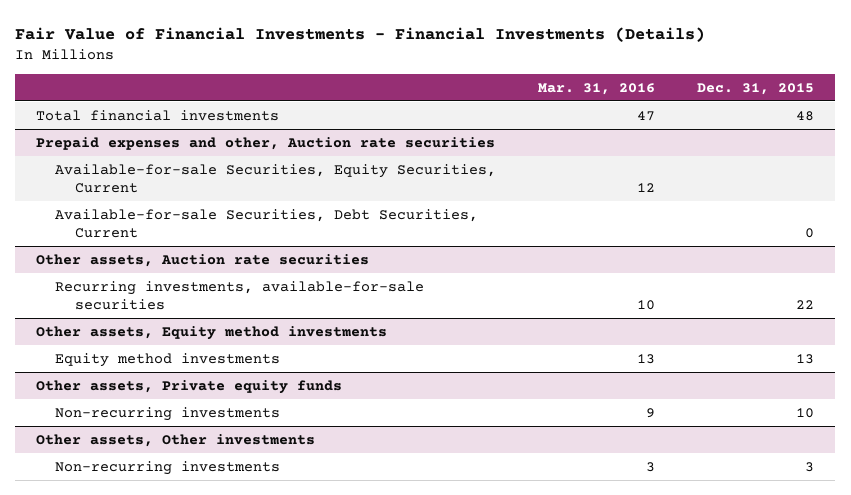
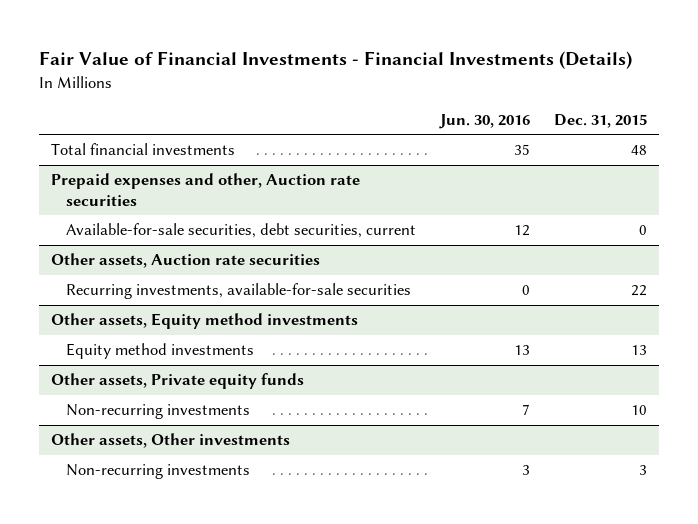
[538,82,656,95] Mar. 31, 2016 -> none
none -> [438,113,530,129] Jun. 30, 2016
[55,163,497,193] Available-for-sale Securities, Equity Securities, Current -> none
[55,208,479,238] Available-for-sale Securities, Debt Securities, Current -> [65,223,416,239] Available-for-sale securities, debt securities, current

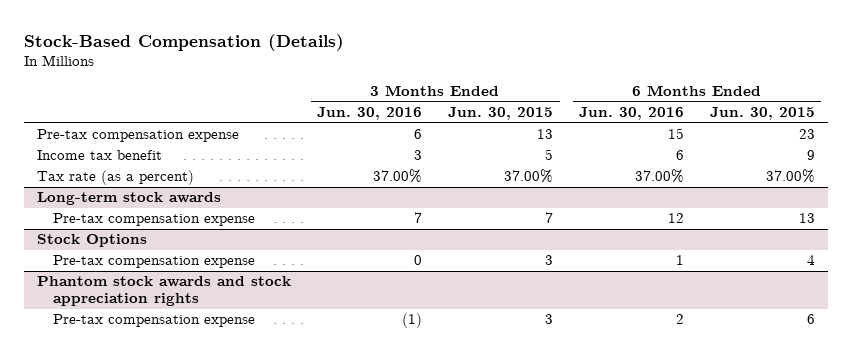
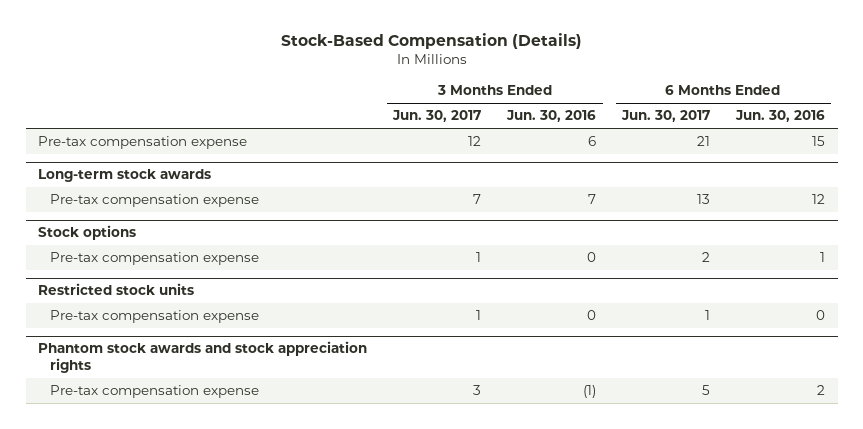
[448,107,554,121] Jun. 30, 2015 -> none
[709,107,815,121] Jun. 30, 2015 -> none
none -> [392,110,482,123] Jun. 30, 2017
none -> [621,110,711,123] Jun. 30, 2017
[37,150,163,161] Income tax benefit -> none
[37,170,195,186] Tax rate (as a percent) -> none
[37,234,148,248] Stock Options -> [38,225,137,241] Stock options
none -> [38,283,195,296] Restricted stock units
none -> [50,310,260,324] Pre-tax compensation expense

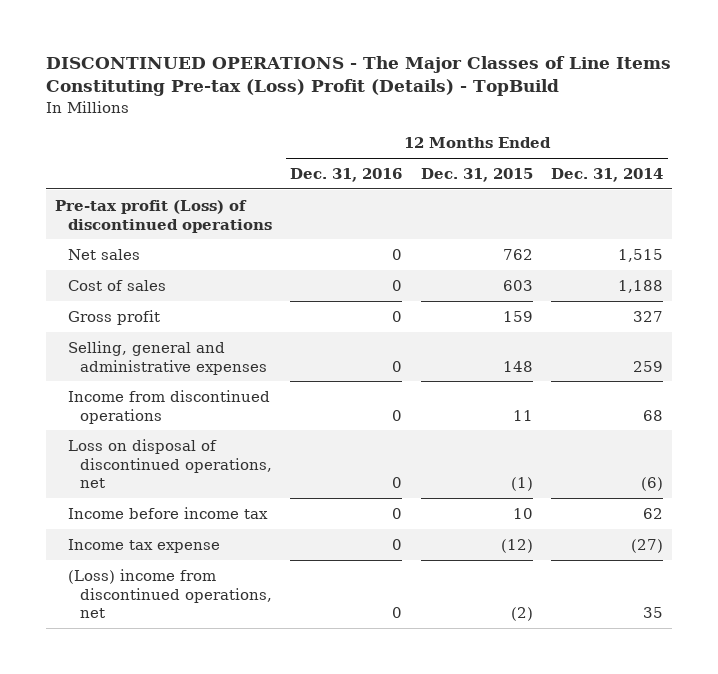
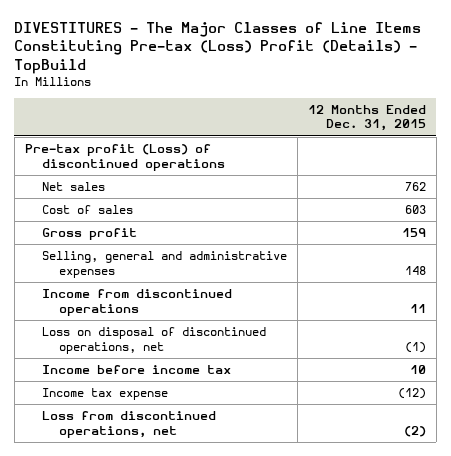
[45,56,671,97] DISCONTINUED OPERATIONS - The Major Classes of Line Items Constituting Pre-tax (Loss) Profit (Details) - TopBuild -> [14,21,422,74] DIVESTITURES - The Major Classes of Line Items Constituting Pre-tax (Loss) Profit (Details) - TopBuild
[290,168,403,183] Dec. 31, 2016 -> none
[551,168,664,183] Dec. 31, 2014 -> none
[67,568,272,619] (Loss) income from discontinued operations, net -> [41,411,216,438] Loss from discontinued operations, net

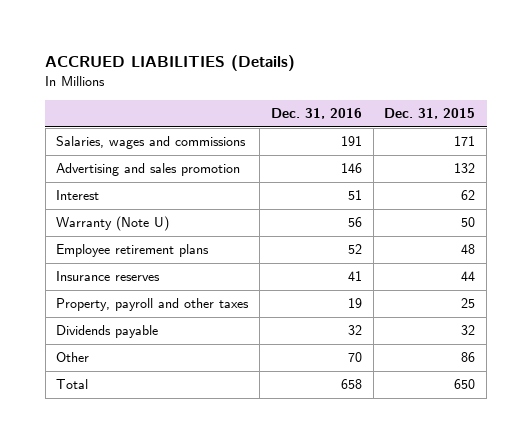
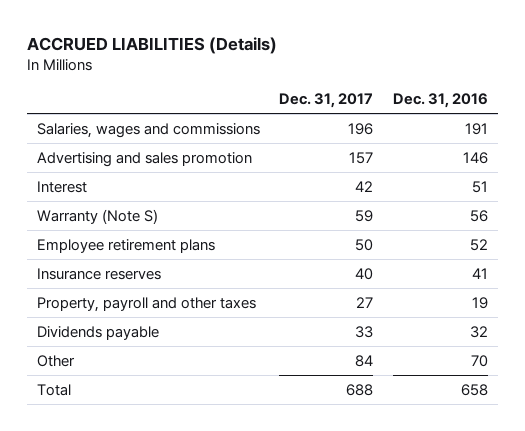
[384,108,476,120] Dec. 31, 2015 -> none
none -> [279,93,374,109] Dec. 31, 2017
[56,216,170,232] Warranty (Note U) -> [36,208,158,224] Warranty (Note S)

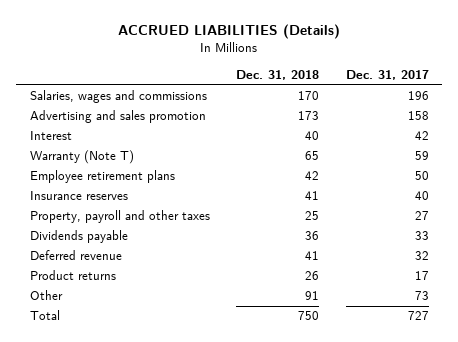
[392,93,488,109] Dec. 31, 2016 -> none
none -> [236,69,320,80] Dec. 31, 2018
[349,151,374,164] 157 -> [407,111,429,121] 158
[36,208,158,224] Warranty (Note S) -> [29,150,134,165] Warranty (Note T)
none -> [29,250,122,261] Deferred revenue
none -> [29,270,116,281] Product returns
[355,354,374,367] 84 -> [414,291,429,301] 73
[346,383,374,396] 688 -> [407,311,429,321] 727

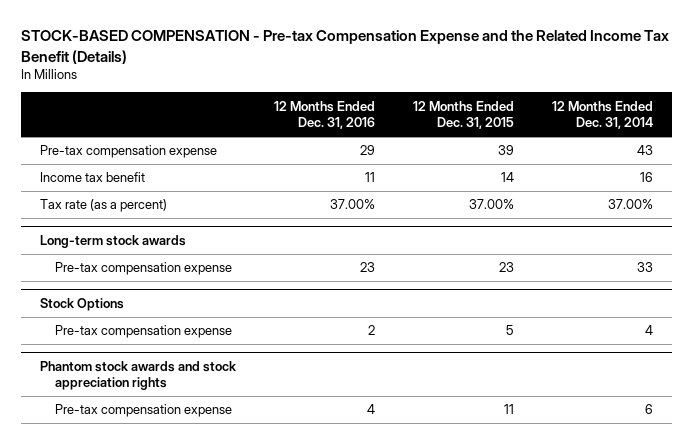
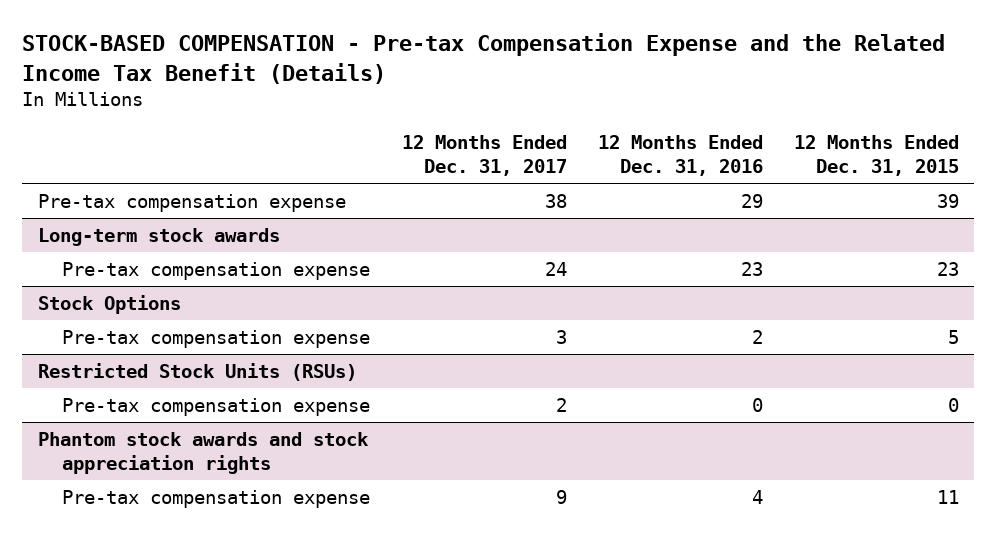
[551,100,653,130] 12 Months Ended Dec. 31, 2014 -> none
none -> [401,135,567,177] 12 Months Ended Dec. 31, 2017
[39,172,145,183] Income tax benefit -> none
[39,199,167,213] Tax rate (as a percent) -> none
none -> [37,362,357,381] Restricted Stock Units (RSUs)
none -> [62,397,371,416] Pre-tax compensation expense

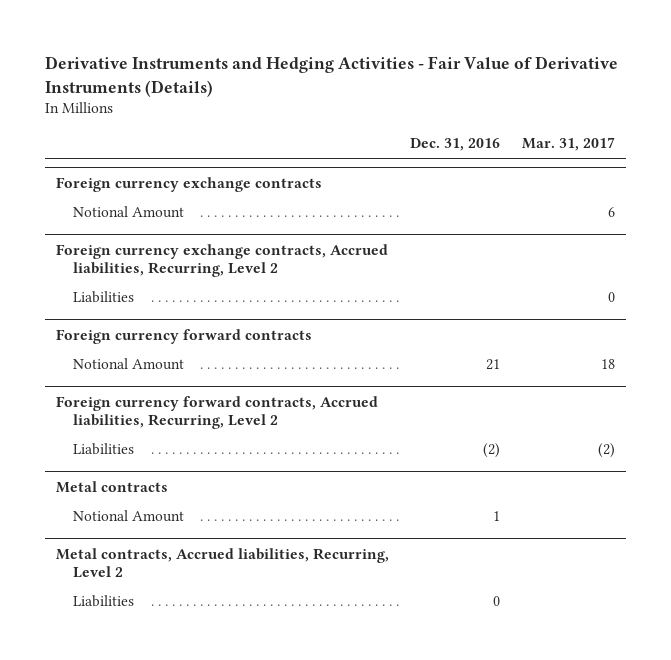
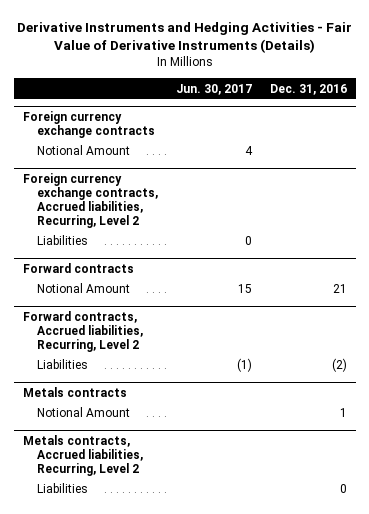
[521,137,615,152] Mar. 31, 2017 -> none
none -> [175,83,252,95] Jun. 30, 2017
[55,328,312,344] Foreign currency forward contracts -> [22,263,134,274] Forward contracts
[55,395,378,429] Foreign currency forward contracts, Accrued liabilities, Recurring, Level 2 -> [22,311,144,352] Forward contracts, Accrued liabilities, Recurring, Level 2
[55,480,168,493] Metal contracts -> [22,387,127,398] Metals contracts
[55,547,389,578] Metal contracts, Accrued liabilities, Recurring, Level 2 -> [22,435,144,476] Metals contracts, Accrued liabilities, Recurring, Level 2

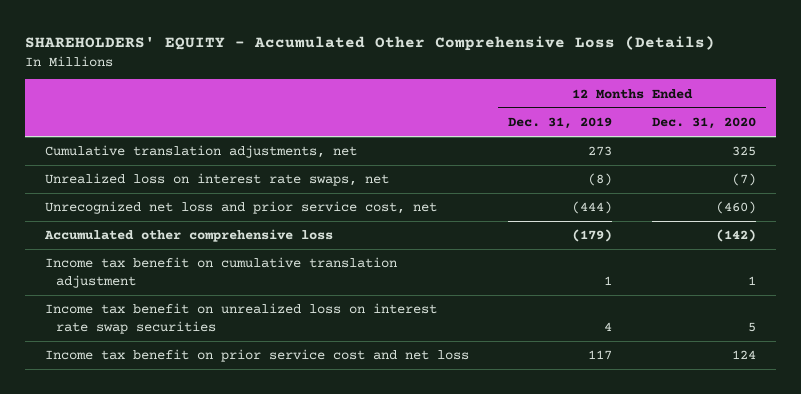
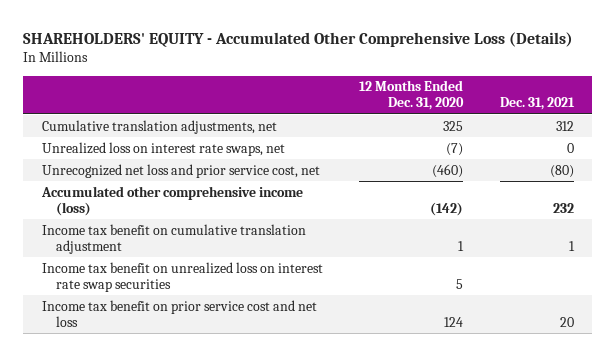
[508,117,613,130] Dec. 31, 2019 -> none
none -> [500,97,576,111] Dec. 31, 2021
[43,229,333,243] Accumulated other comprehensive loss -> [40,185,303,216] Accumulated other comprehensive income (loss)

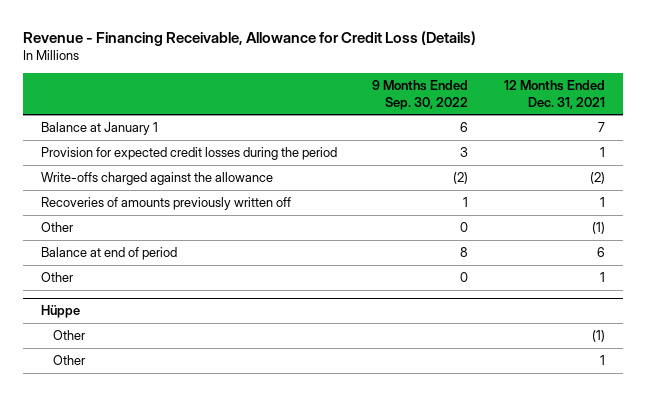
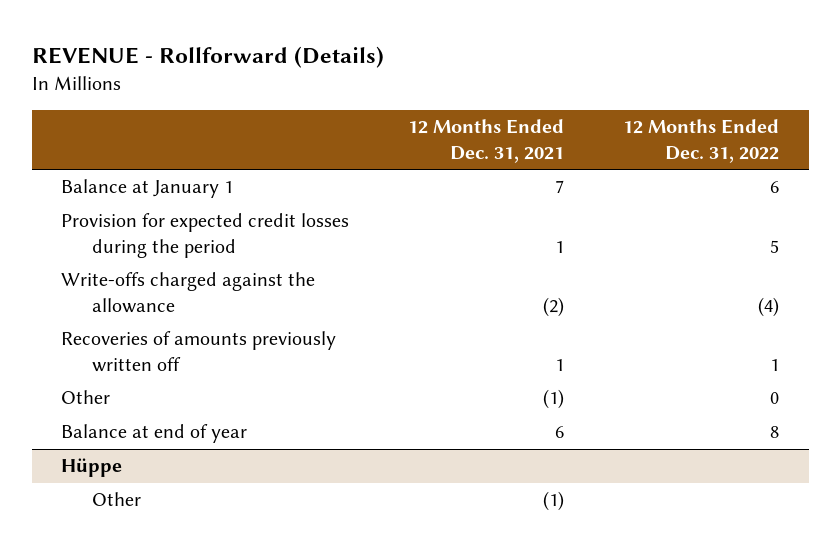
[22,30,476,46] Revenue - Financing Receivable, Allowance for Credit Loss (Details) -> [31,45,384,68] REVENUE - Rollforward (Details)
[372,80,469,110] 9 Months Ended Sep. 30, 2022 -> none
none -> [623,119,780,163] 12 Months Ended Dec. 31, 2022
[40,271,73,282] Other -> none
[40,246,177,260] Balance at end of period -> [61,424,248,444] Balance at end of year
[52,354,85,365] Other -> none

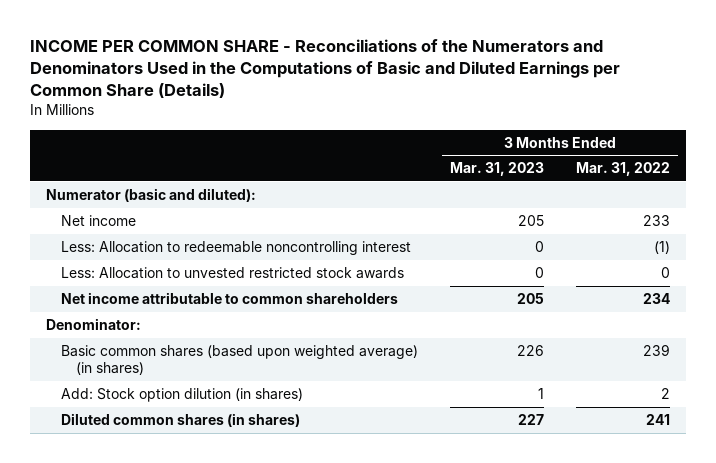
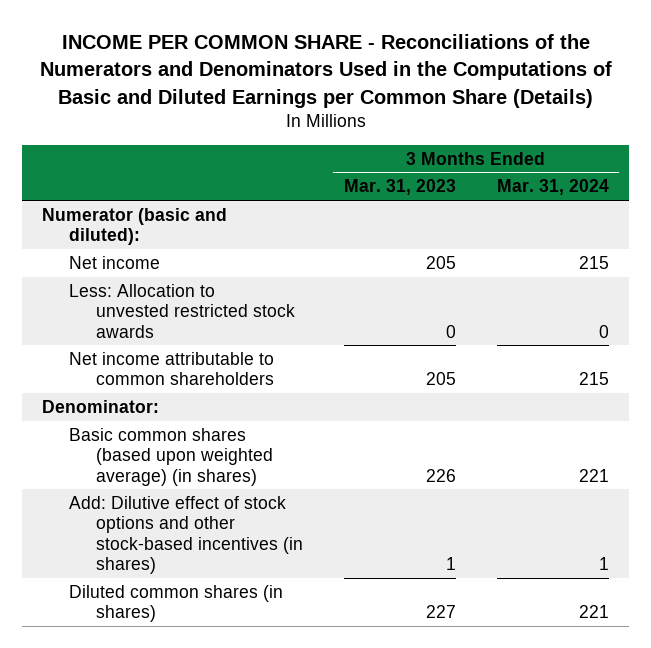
[576,162,671,177] Mar. 31, 2022 -> none
none -> [496,179,609,196] Mar. 31, 2024
[61,240,412,255] Less: Allocation to redeemable noncontrolling interest -> none
[61,387,304,402] Add: Stock option dilution (in shares) -> [68,495,303,575] Add: Dilutive effect of stock options and other stock-based incentives (in shares)

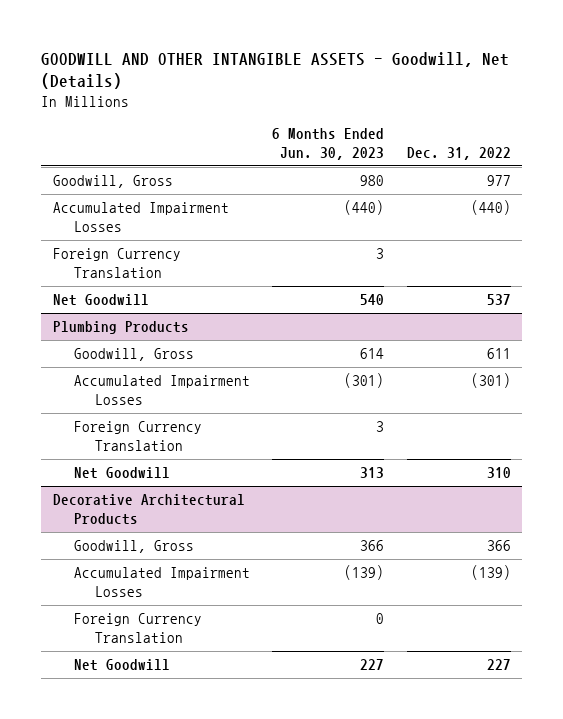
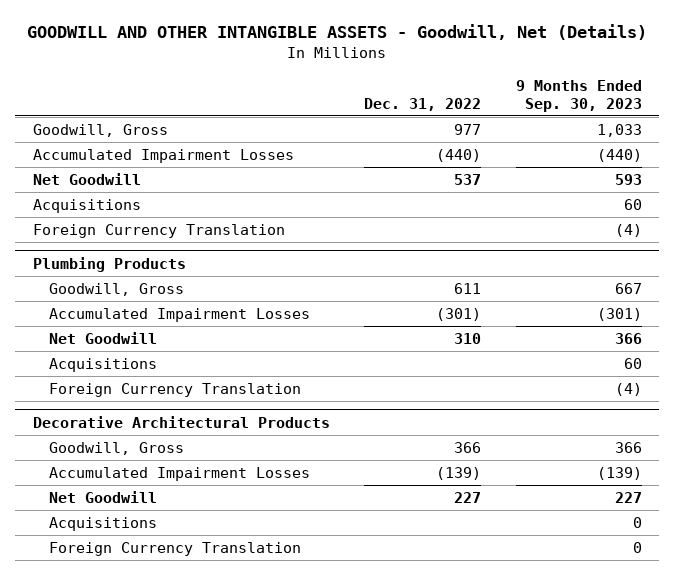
[272,128,385,160] 6 Months Ended Jun. 30, 2023 -> none
none -> [515,79,642,112] 9 Months Ended Sep. 30, 2023
none -> [32,198,141,213] Acquisitions
[52,248,181,278] Foreign Currency Translation -> [32,223,285,238] Foreign Currency Translation
none -> [48,357,157,372] Acquisitions
[73,421,202,451] Foreign Currency Translation -> [48,382,301,397] Foreign Currency Translation
none -> [48,516,157,531] Acquisitions
[73,613,202,643] Foreign Currency Translation -> [48,541,301,556] Foreign Currency Translation

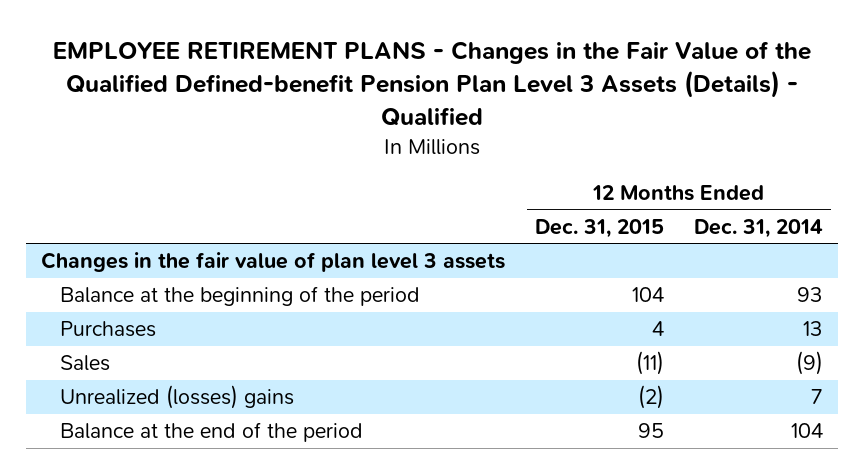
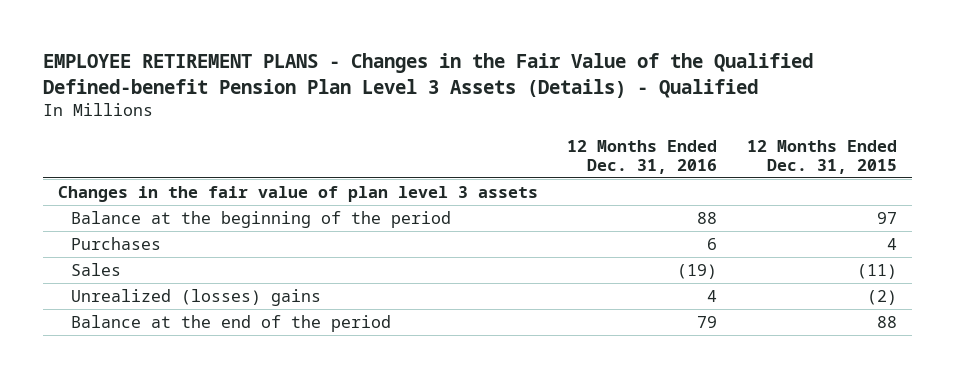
[694,218,824,238] Dec. 31, 2014 -> none
none -> [567,139,718,174] 12 Months Ended Dec. 31, 2016
[631,287,664,303] 104 -> [876,211,897,224] 97
[637,423,664,439] 95 -> [876,315,897,328] 88

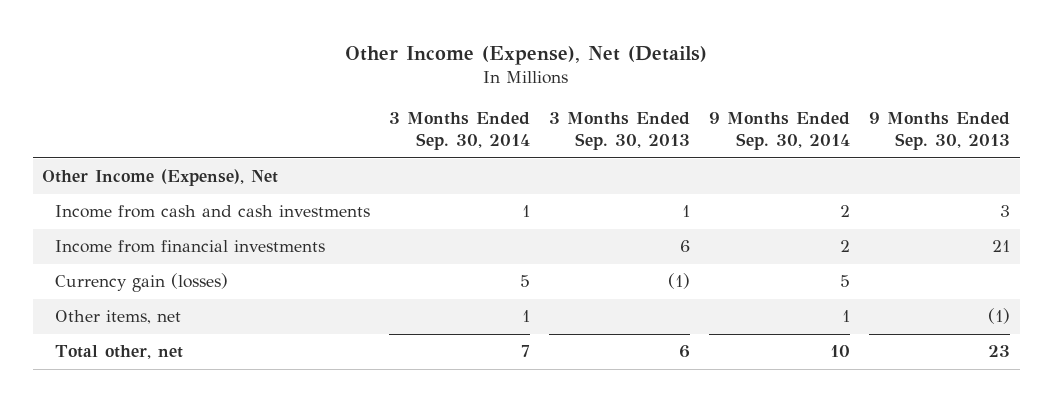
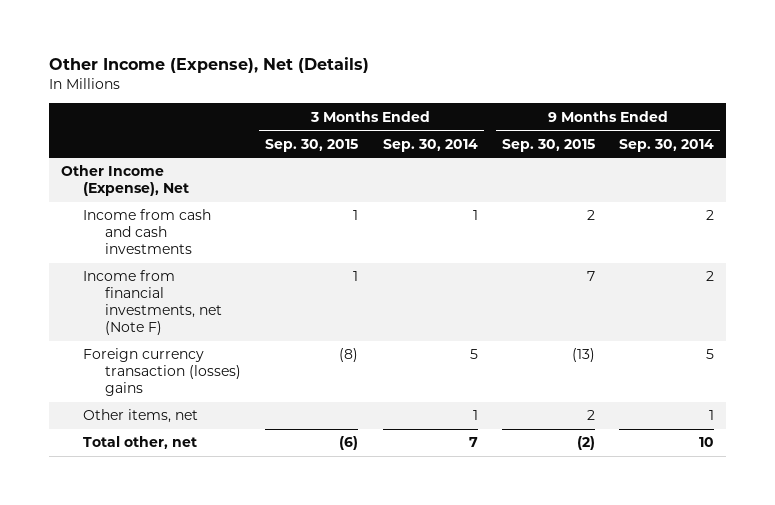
[548,112,690,151] 3 Months Ended Sep. 30, 2013 -> none
[869,112,1011,151] 9 Months Ended Sep. 30, 2013 -> none
none -> [265,138,359,152] Sep. 30, 2015
none -> [501,138,595,152] Sep. 30, 2015
[54,240,325,254] Income from financial investments -> [82,270,222,335] Income from financial investments, net (Note F)
[54,273,228,293] Currency gain (losses) -> [82,348,241,397] Foreign currency transaction (losses) gains

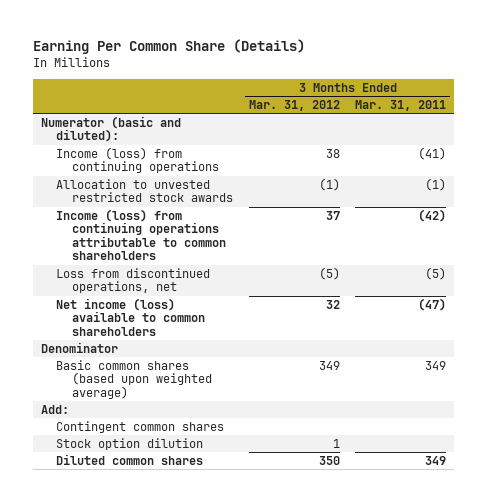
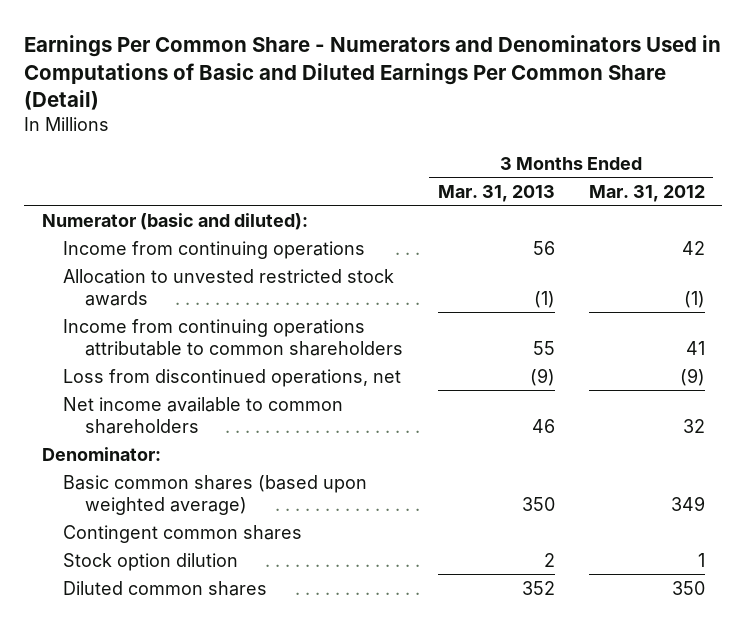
[33,39,306,55] Earning Per Common Share (Details) -> [24,35,722,111] Earnings Per Common Share - Numerators and Denominators Used in Computations of Basic and Diluted Earnings Per Common Share (Detail)
[355,100,447,112] Mar. 31, 2011 -> none
none -> [437,184,555,202] Mar. 31, 2013
[56,146,219,174] Income (loss) from continuing operations -> [63,240,366,259] Income from continuing operations
[325,148,340,158] 38 -> [681,240,705,255] 42
[56,208,226,261] Income (loss) from continuing operations attributable to common shareholders -> [63,318,404,356] Income from continuing operations attributable to common shareholders
[325,210,340,220] 37 -> [685,340,705,355] 41
[318,266,340,280] (5) -> [679,367,705,386] (9)
[56,297,205,336] Net income (loss) available to common shareholders -> [63,396,344,434] Net income available to common shareholders
[41,341,119,353] Denominator -> [41,446,161,461] Denominator:
[41,404,70,414] Add: -> none

